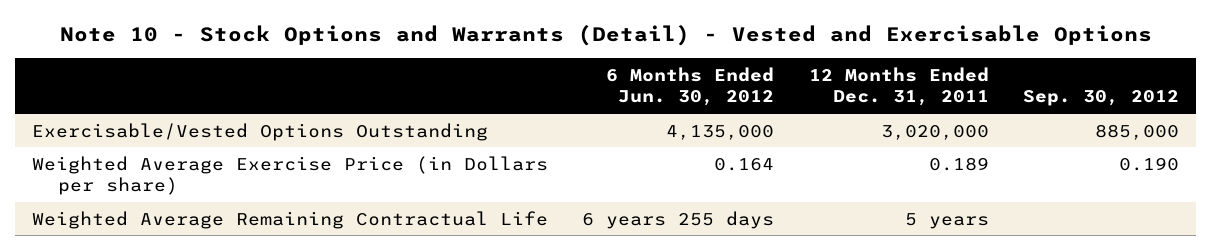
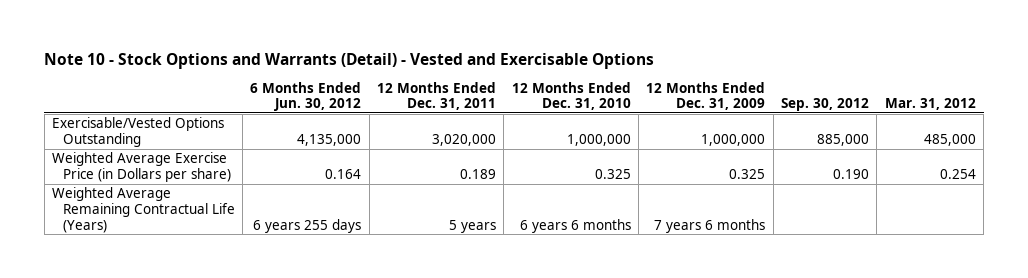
none -> [511,81,631,111] 12 Months Ended Dec. 31, 2010
none -> [646,81,766,111] 12 Months Ended Dec. 31, 2009
none -> [884,98,976,111] Mar. 31, 2012
[32,210,549,229] Weighted Average Remaining Contractual Life -> [51,187,235,233] Weighted Average Remaining Contractual Life (Years)

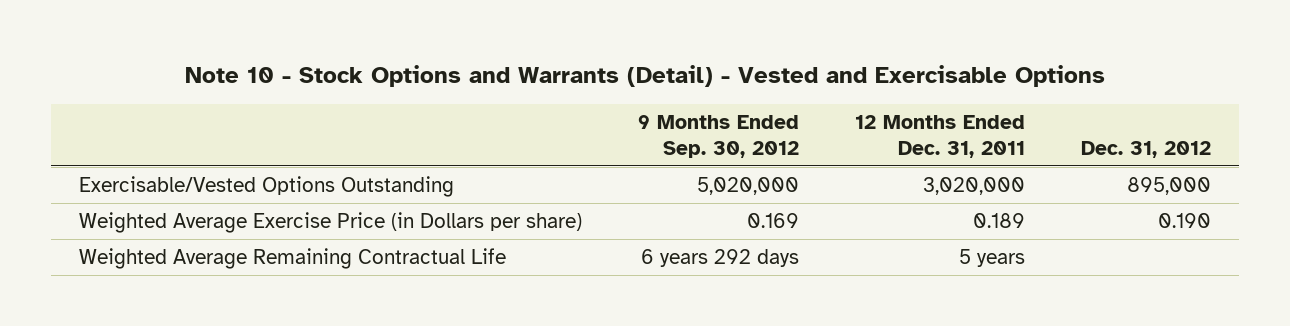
[250,81,362,112] 6 Months Ended Jun. 30, 2012 -> none
[511,81,631,111] 12 Months Ended Dec. 31, 2010 -> none
[646,81,766,111] 12 Months Ended Dec. 31, 2009 -> none
[781,98,870,112] Sep. 30, 2012 -> none
[884,98,976,111] Mar. 31, 2012 -> none
none -> [638,115,800,158] 9 Months Ended Sep. 30, 2012
none -> [1081,140,1212,158] Dec. 31, 2012
[51,187,235,233] Weighted Average Remaining Contractual Life (Years) -> [78,248,506,270] Weighted Average Remaining Contractual Life

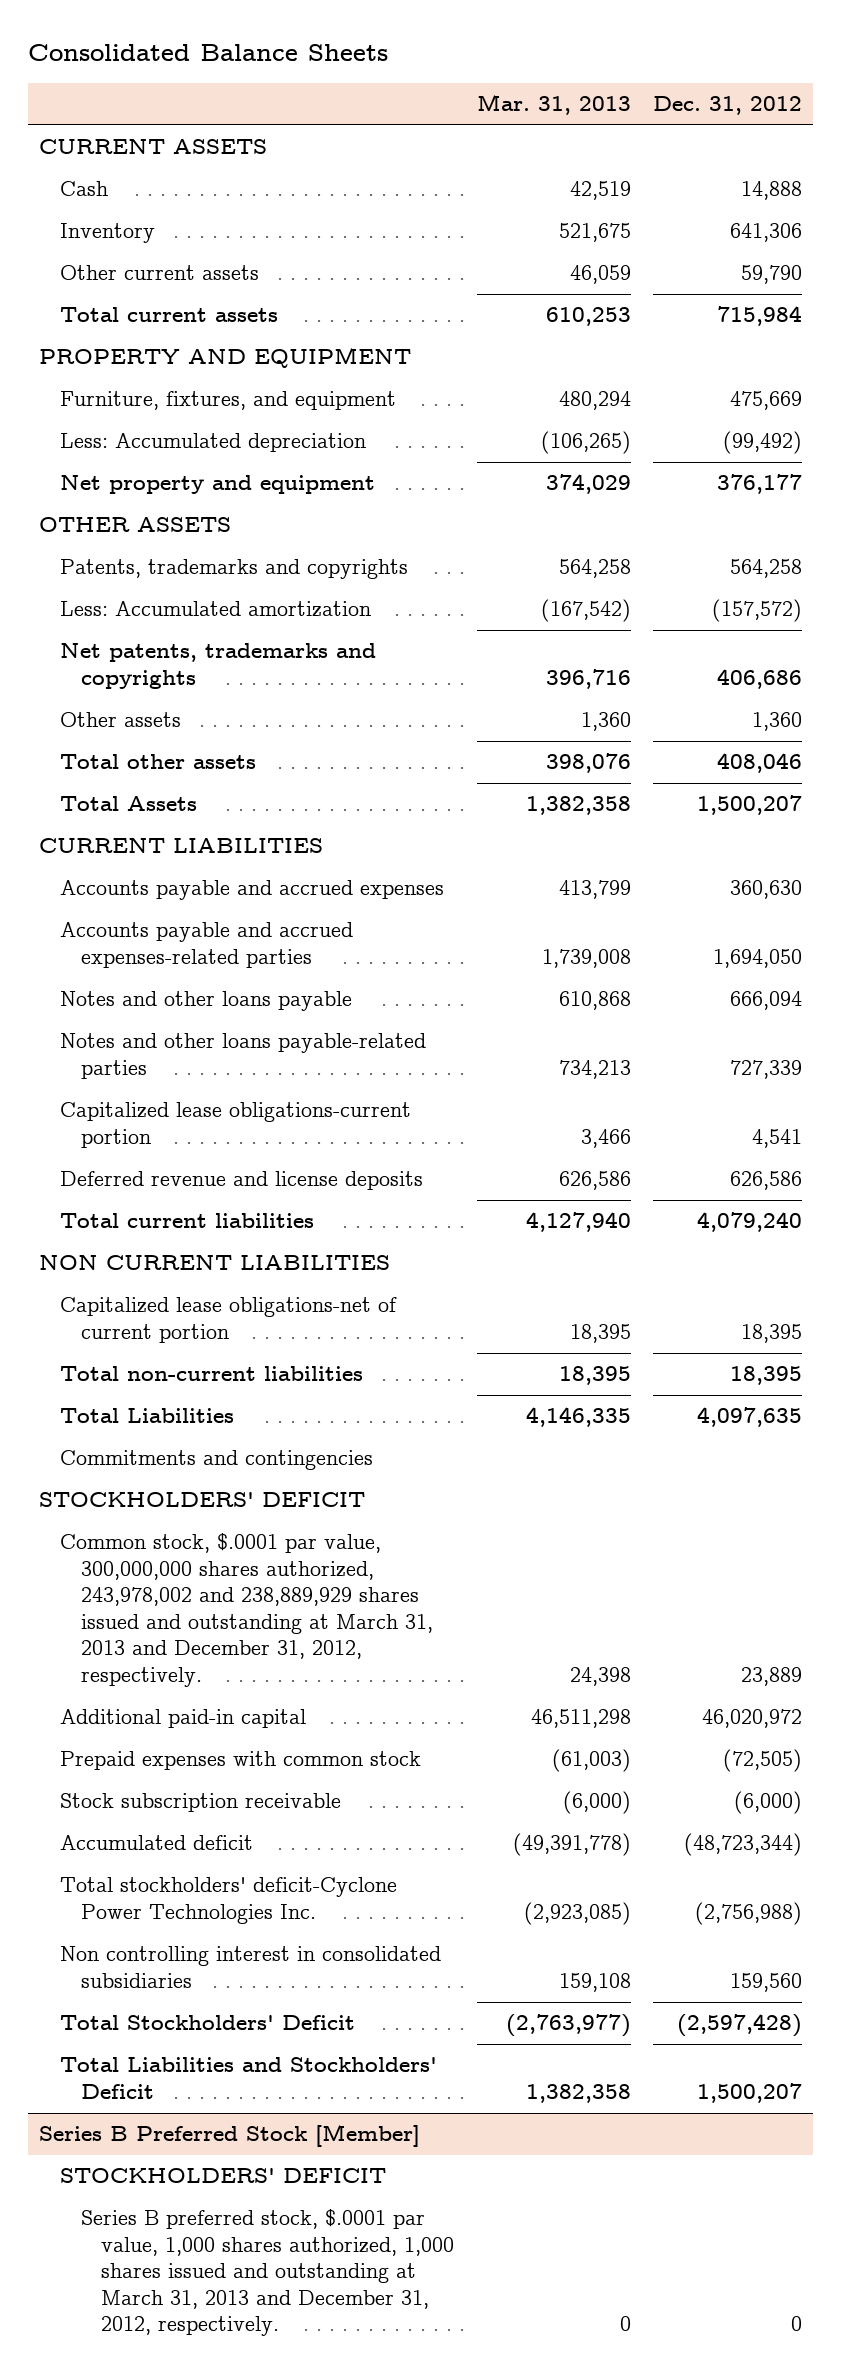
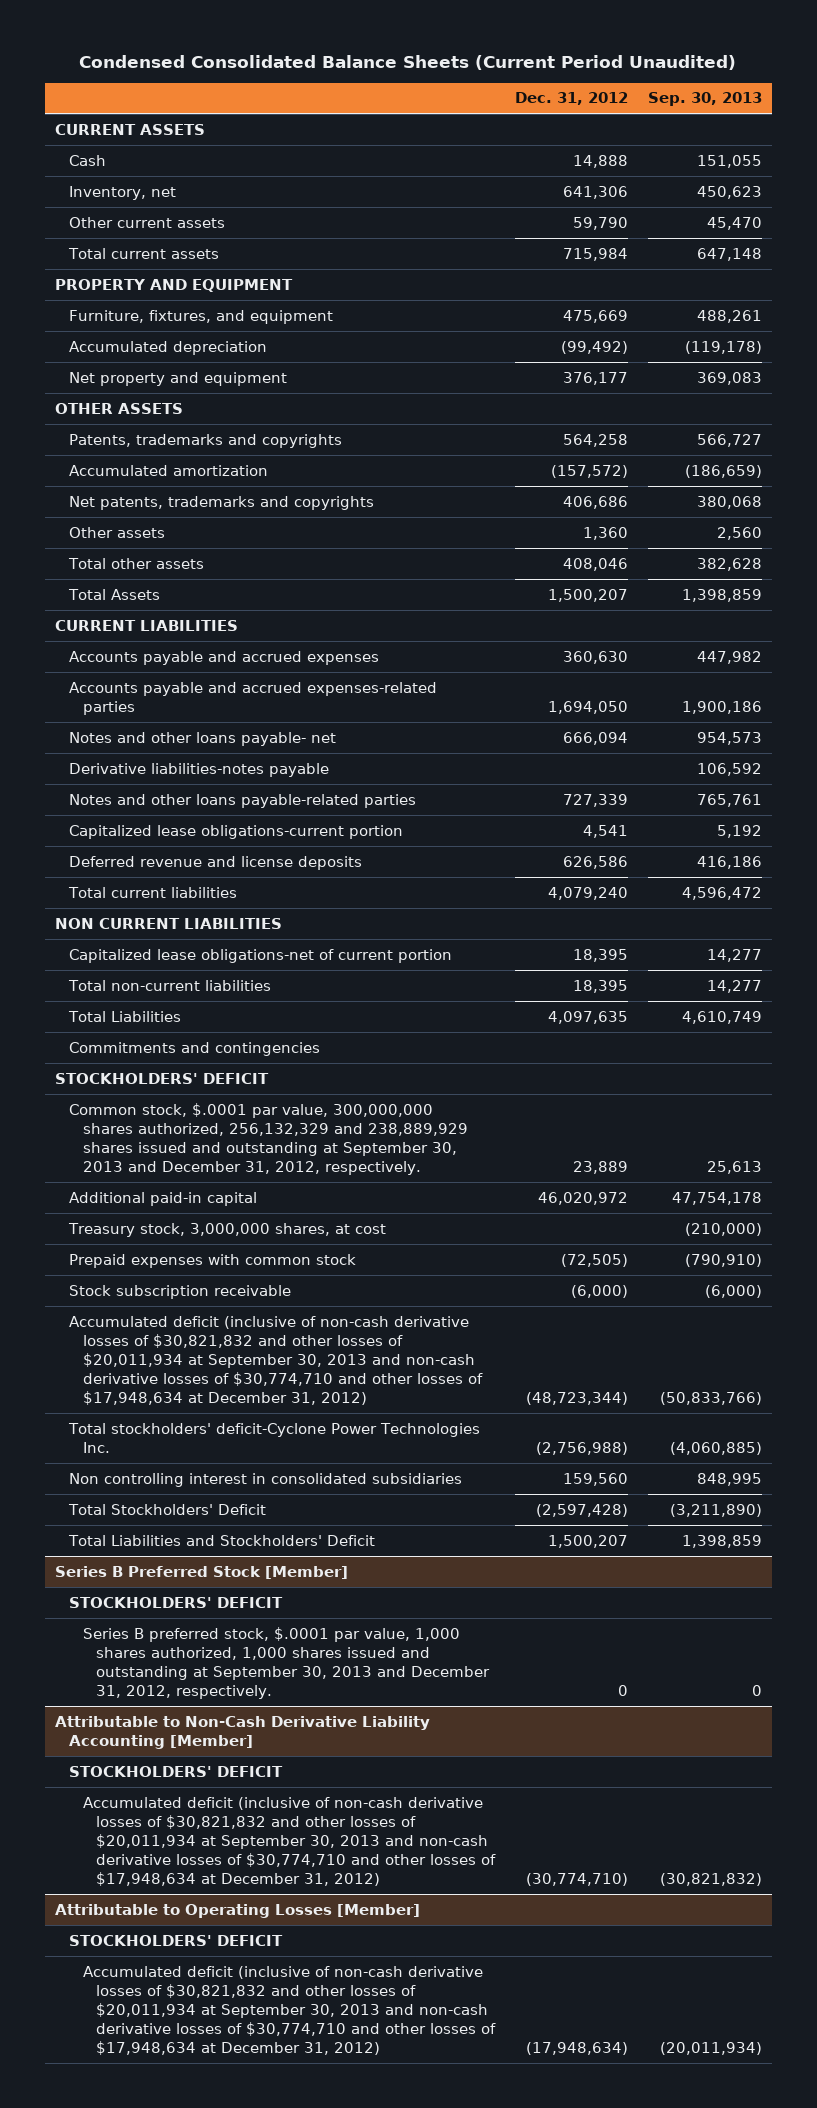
[27,44,388,62] Consolidated Balance Sheets -> [79,54,737,70] Condensed Consolidated Balance Sheets (Current Period Unaudited)
[476,94,631,116] Mar. 31, 2013 -> none
none -> [648,92,763,107] Sep. 30, 2013
[59,223,155,244] Inventory -> [68,185,176,200] Inventory, net
[59,433,366,453] Less: Accumulated depreciation -> [68,340,267,355] Accumulated depreciation
[59,601,371,618] Less: Accumulated amortization -> [68,464,268,476] Accumulated amortization
[59,991,352,1012] Notes and other loans payable -> [68,731,336,746] Notes and other loans payable- net
none -> [68,762,329,777] Derivative liabilities-notes payable
[59,1533,433,1687] Common stock, $.0001 par value, 300,000,000 shares authorized, 243,978,002 and 238,889,929 shares issued and outstanding at March 31, 2013 and December 31, 2012, respectively. -> [68,1102,468,1175] Common stock, $.0001 par value, 300,000,000 shares authorized, 256,132,329 and 238,889,929 shares issued and outstanding at September 30, 2013 and December 31, 2012, respectively.
none -> [67,1222,386,1237] Treasury stock, 3,000,000 shares, at cost
[59,1835,253,1851] Accumulated deficit -> [68,1315,483,1405] Accumulated deficit (inclusive of non-cash derivative losses of $30,821,832 and other losses of $20,011,934 at September 30, 2013 and non-cash derivative losses of $30,774,710 and other losses of $17,948,634 at December 31, 2012)
[80,2209,455,2337] Series B preferred stock, $.0001 par value, 1,000 shares authorized, 1,000 shares issued and outstanding at March 31, 2013 and December 31, 2012, respectively. -> [82,1626,491,1699] Series B preferred stock, $.0001 par value, 1,000 shares authorized, 1,000 shares issued and outstanding at September 30, 2013 and December 31, 2012, respectively.
none -> [54,1715,430,1749] Attributable to Non-Cash Derivative Liability Accounting [Member]
none -> [68,1765,283,1777] STOCKHOLDERS' DEFICIT
none -> [82,1796,497,1886] Accumulated deficit (inclusive of non-cash derivative losses of $30,821,832 and other losses of $20,011,934 at September 30, 2013 and non-cash derivative losses of $30,774,710 and other losses of $17,948,634 at December 31, 2012)
none -> [54,1903,420,1918] Attributable to Operating Losses [Member]
none -> [68,1934,283,1946] STOCKHOLDERS' DEFICIT
none -> [82,1965,497,2055] Accumulated deficit (inclusive of non-cash derivative losses of $30,821,832 and other losses of $20,011,934 at September 30, 2013 and non-cash derivative losses of $30,774,710 and other losses of $17,948,634 at December 31, 2012)

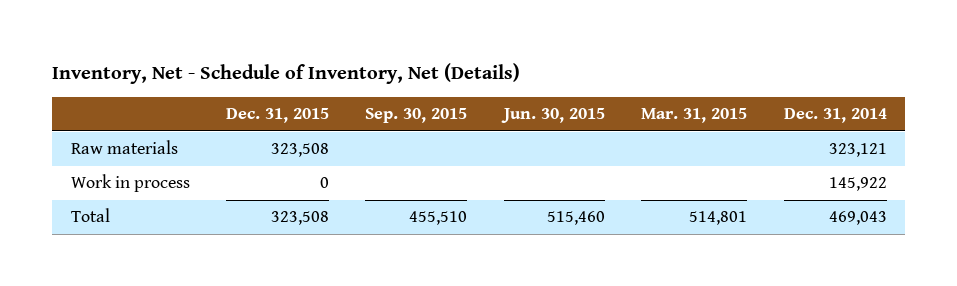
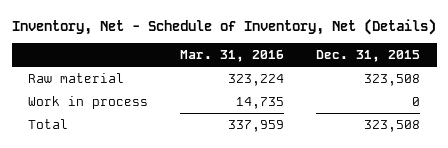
[365,108,468,124] Sep. 30, 2015 -> none
[500,108,605,124] Jun. 30, 2015 -> none
[641,108,748,124] Mar. 31, 2015 -> none
[783,108,887,124] Dec. 31, 2014 -> none
none -> [180,49,285,62] Mar. 31, 2016
[70,140,178,155] Raw materials -> [27,72,124,83] Raw material

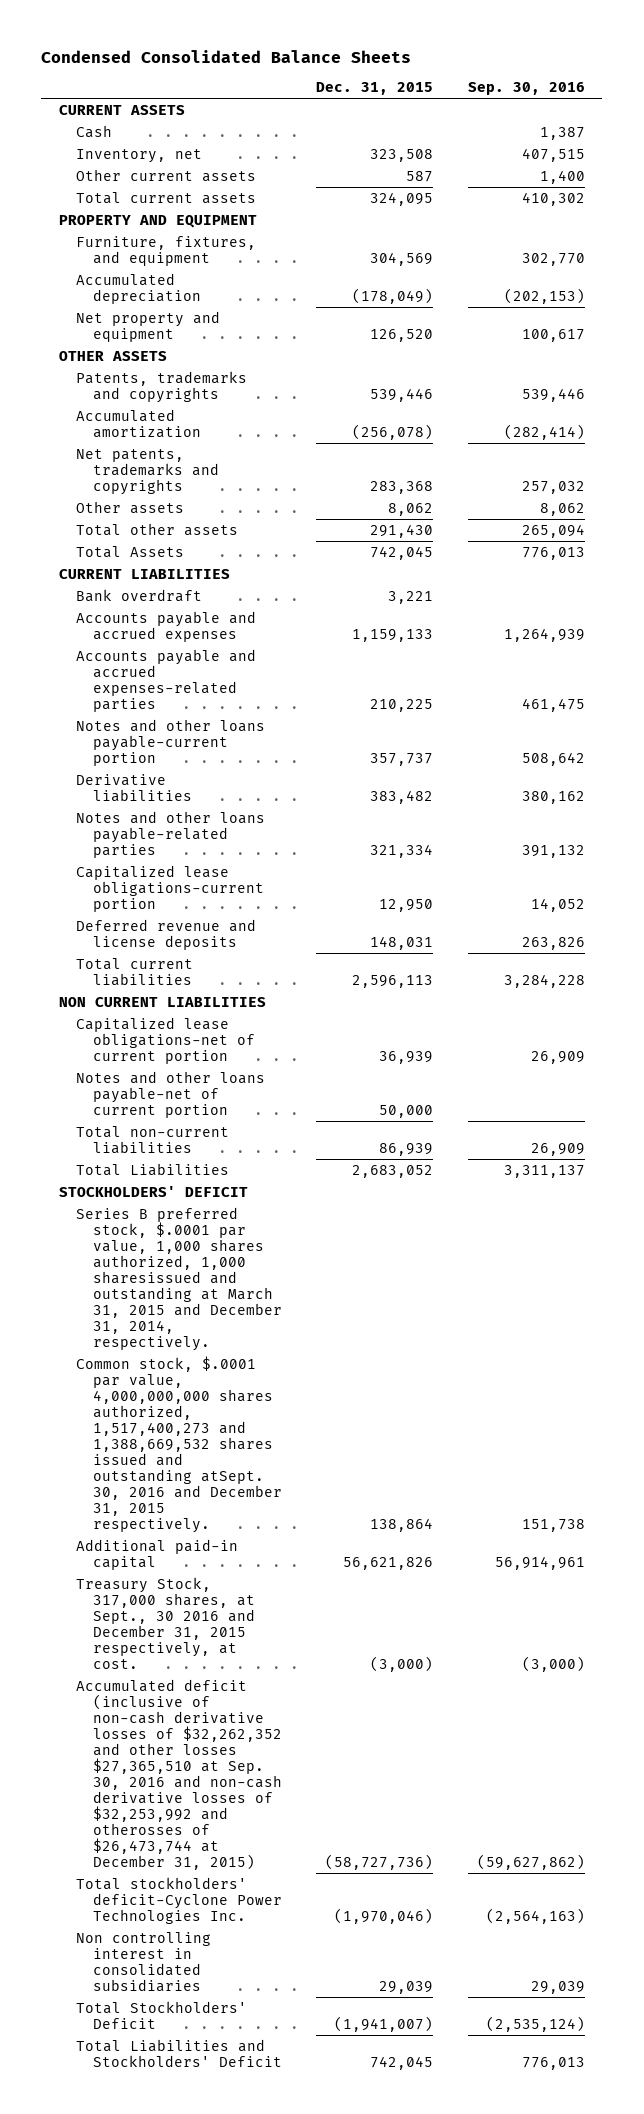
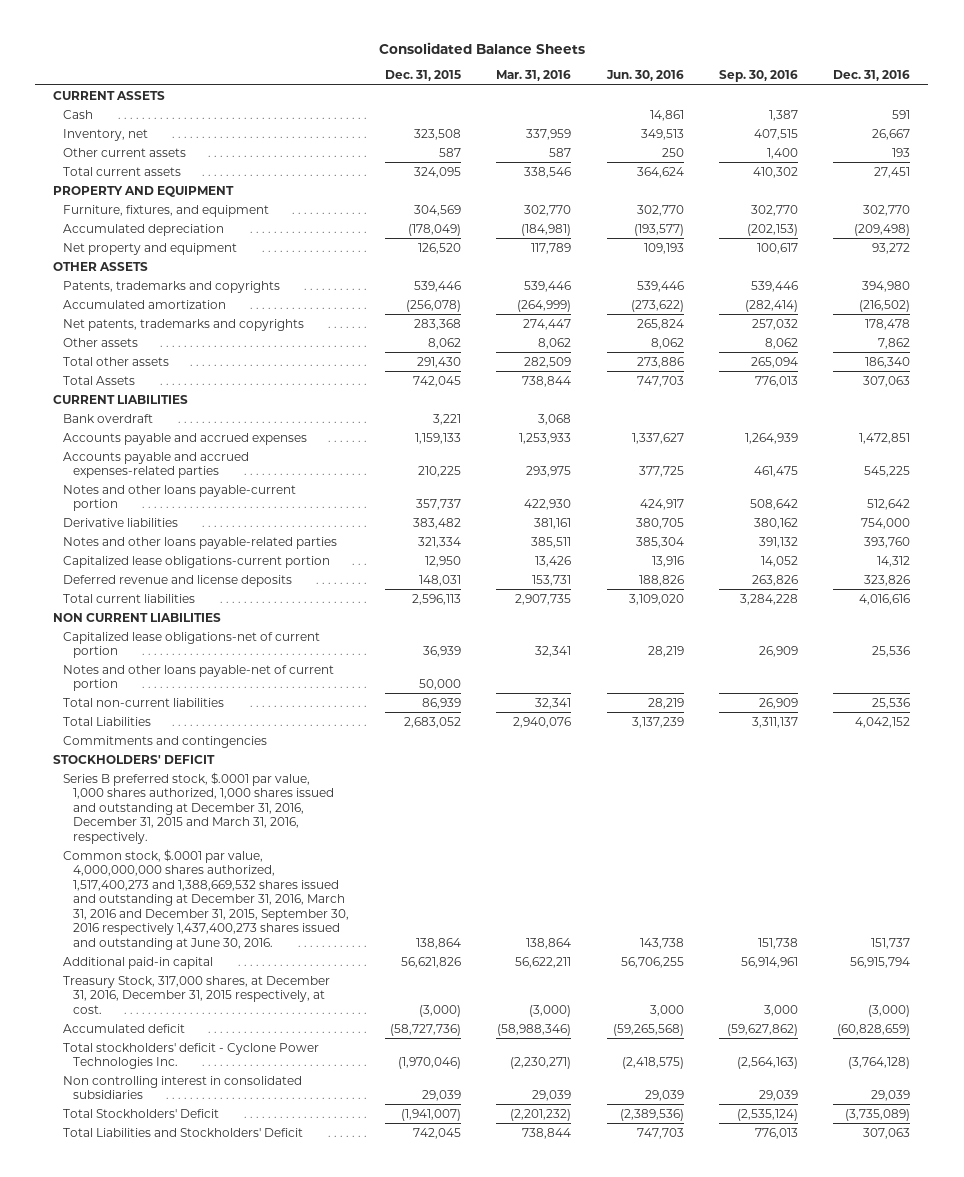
[41,49,412,63] Condensed Consolidated Balance Sheets -> [378,41,585,54] Consolidated Balance Sheets
none -> [496,70,572,82] Mar. 31, 2016
none -> [605,70,684,82] Jun. 30, 2016
none -> [833,70,911,82] Dec. 31, 2016
none -> [63,735,268,748] Commitments and contingencies
[75,1206,282,1352] Series B preferred stock, $.0001 par value, 1,000 shares authorized, 1,000 sharesissued and outstanding at March 31, 2015 and December 31, 2014, respectively. -> [63,771,335,844] Series B preferred stock, $.0001 par value, 1,000 shares authorized, 1,000 shares issued and outstanding at December 31, 2016, December 31, 2015 and March 31, 2016, respectively.
[75,1355,282,1534] Common stock, $.0001 par value, 4,000,000,000 shares authorized, 1,517,400,273 and 1,388,669,532 shares issued and outstanding atSept. 30, 2016 and December 31, 2015 respectively. -> [63,848,350,950] Common stock, $.0001 par value, 4,000,000,000 shares authorized, 1,517,400,273 and 1,388,669,532 shares issued and outstanding at December 31, 2016, March 31, 2016 and December 31, 2015, September 30, 2016 respectively 1,437,400,273 shares issued and outstanding at June 30, 2016.
[75,1576,255,1669] Treasury Stock, 317,000 shares, at Sept., 30 2016 and December 31, 2015 respectively, at cost. -> [63,975,331,1014] Treasury Stock, 317,000 shares, at December 31, 2016, December 31, 2015 respectively, at cost.
[521,1655,585,1672] (3,000) -> [764,1004,799,1016] 3,000
[75,1678,282,1871] Accumulated deficit (inclusive of non-cash derivative losses of $32,262,352 and other losses $27,365,510 at Sep. 30, 2016 and non-cash derivative losses of $32,253,992 and otherosses of $26,473,744 at December 31, 2015) -> [63,1023,186,1033] Accumulated deficit
[75,1876,282,1924] Total stockholders' deficit-Cyclone Power Technologies Inc. -> [63,1042,320,1070] Total stockholders' deficit - Cyclone Power Technologies Inc.

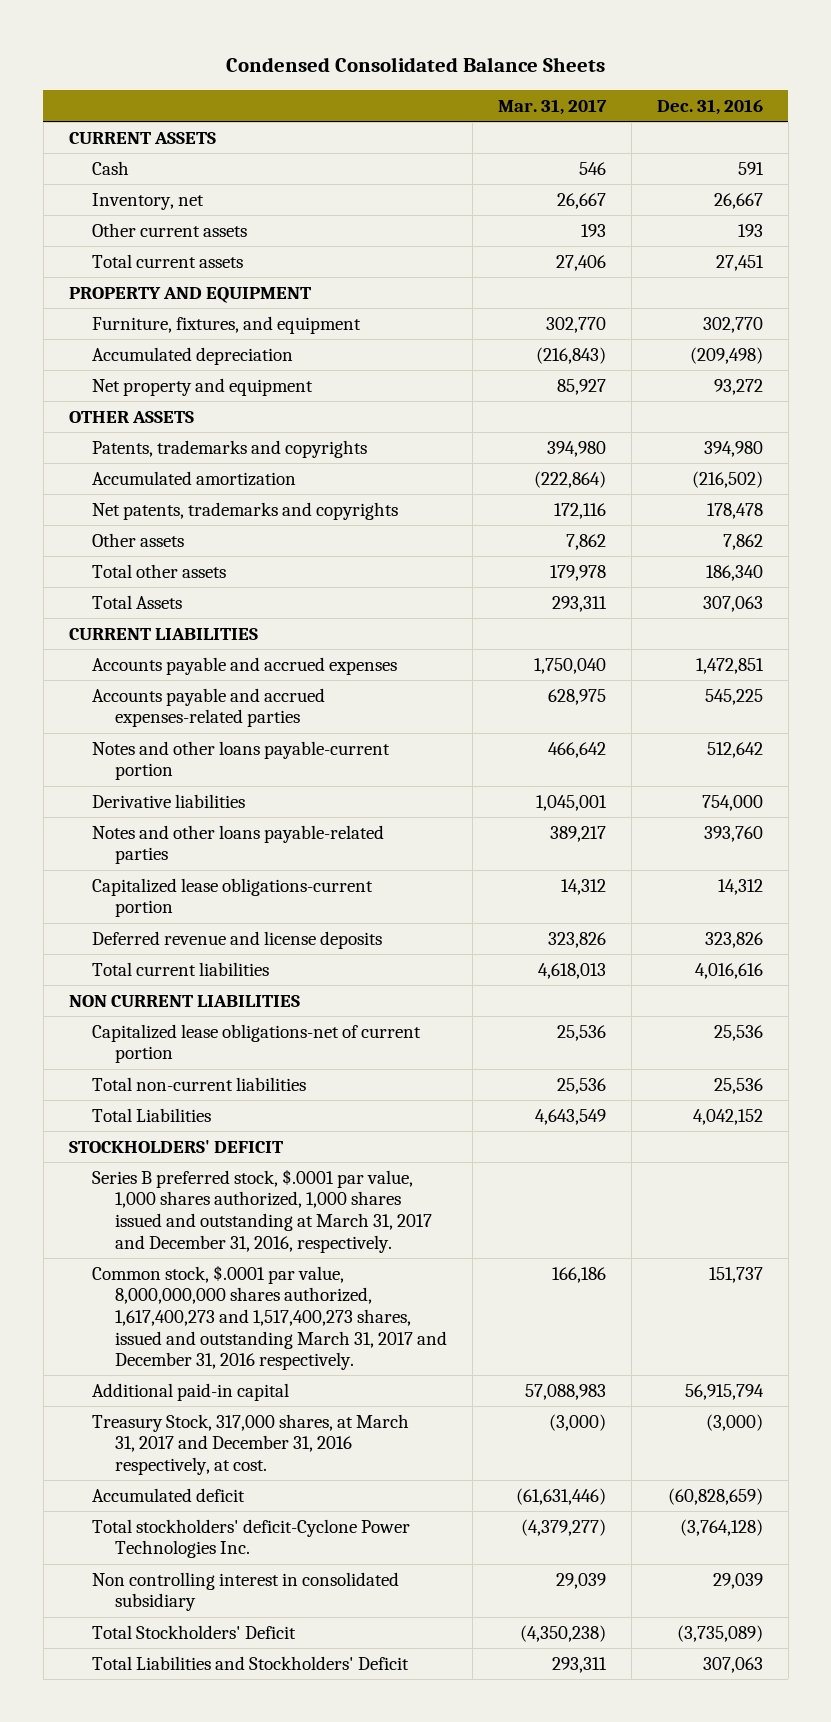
[378,41,585,54] Consolidated Balance Sheets -> [225,56,605,72] Condensed Consolidated Balance Sheets
[384,70,461,82] Dec. 31, 2015 -> none
[496,70,572,82] Mar. 31, 2016 -> none
[605,70,684,82] Jun. 30, 2016 -> none
[719,70,799,83] Sep. 30, 2016 -> none
none -> [497,98,607,115] Mar. 31, 2017
[63,413,154,423] Bank overdraft -> none
[63,664,335,692] Notes and other loans payable-net of current portion -> none
[63,735,268,748] Commitments and contingencies -> none
[63,771,335,844] Series B preferred stock, $.0001 par value, 1,000 shares authorized, 1,000 shares issued and outstanding at December 31, 2016, December 31, 2015 and March 31, 2016, respectively. -> [91,1168,432,1253] Series B preferred stock, $.0001 par value, 1,000 shares authorized, 1,000 shares issued and outstanding at March 31, 2017 and December 31, 2016, respectively.
[63,848,350,950] Common stock, $.0001 par value, 4,000,000,000 shares authorized, 1,517,400,273 and 1,388,669,532 shares issued and outstanding at December 31, 2016, March 31, 2016 and December 31, 2015, September 30, 2016 respectively 1,437,400,273 shares issued and outstanding at June 30, 2016. -> [91,1264,447,1371] Common stock, $.0001 par value, 8,000,000,000 shares authorized, 1,617,400,273 and 1,517,400,273 shares, issued and outstanding March 31, 2017 and December 31, 2016 respectively.
[63,975,331,1014] Treasury Stock, 317,000 shares, at December 31, 2016, December 31, 2015 respectively, at cost. -> [91,1413,409,1475] Treasury Stock, 317,000 shares, at March 31, 2017 and December 31, 2016 respectively, at cost.
[63,1042,320,1070] Total stockholders' deficit - Cyclone Power Technologies Inc. -> [91,1518,410,1559] Total stockholders' deficit-Cyclone Power Technologies Inc.
[63,1075,303,1100] Non controlling interest in consolidated subsidiaries -> [91,1571,399,1612] Non controlling interest in consolidated subsidiary

